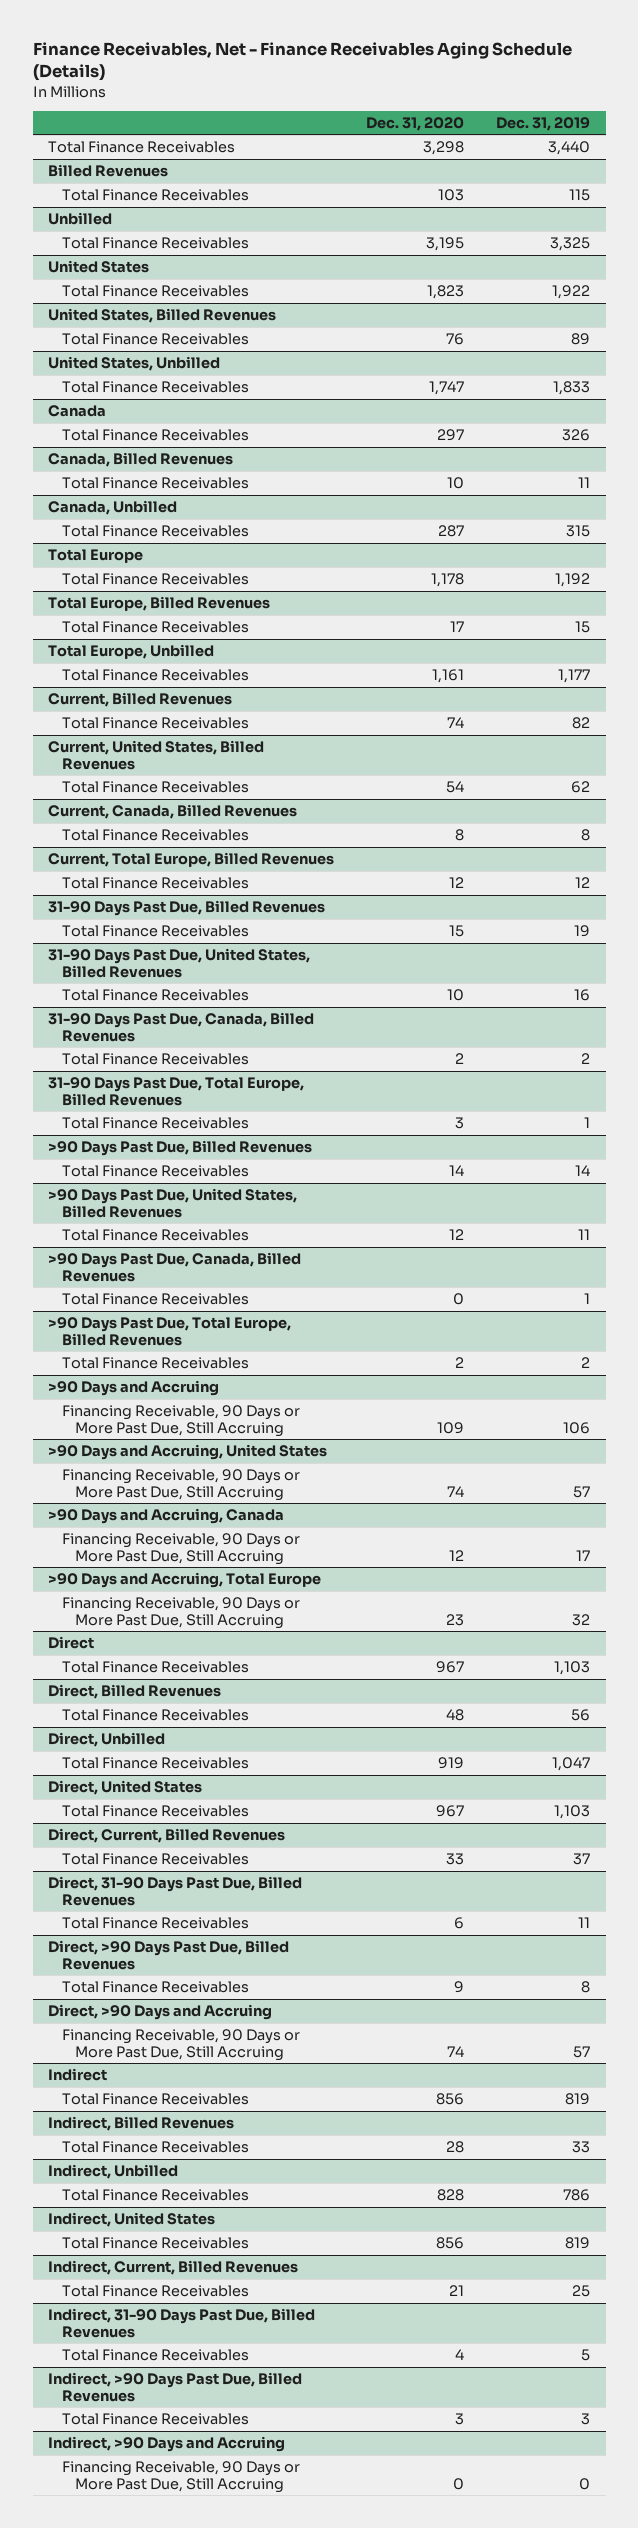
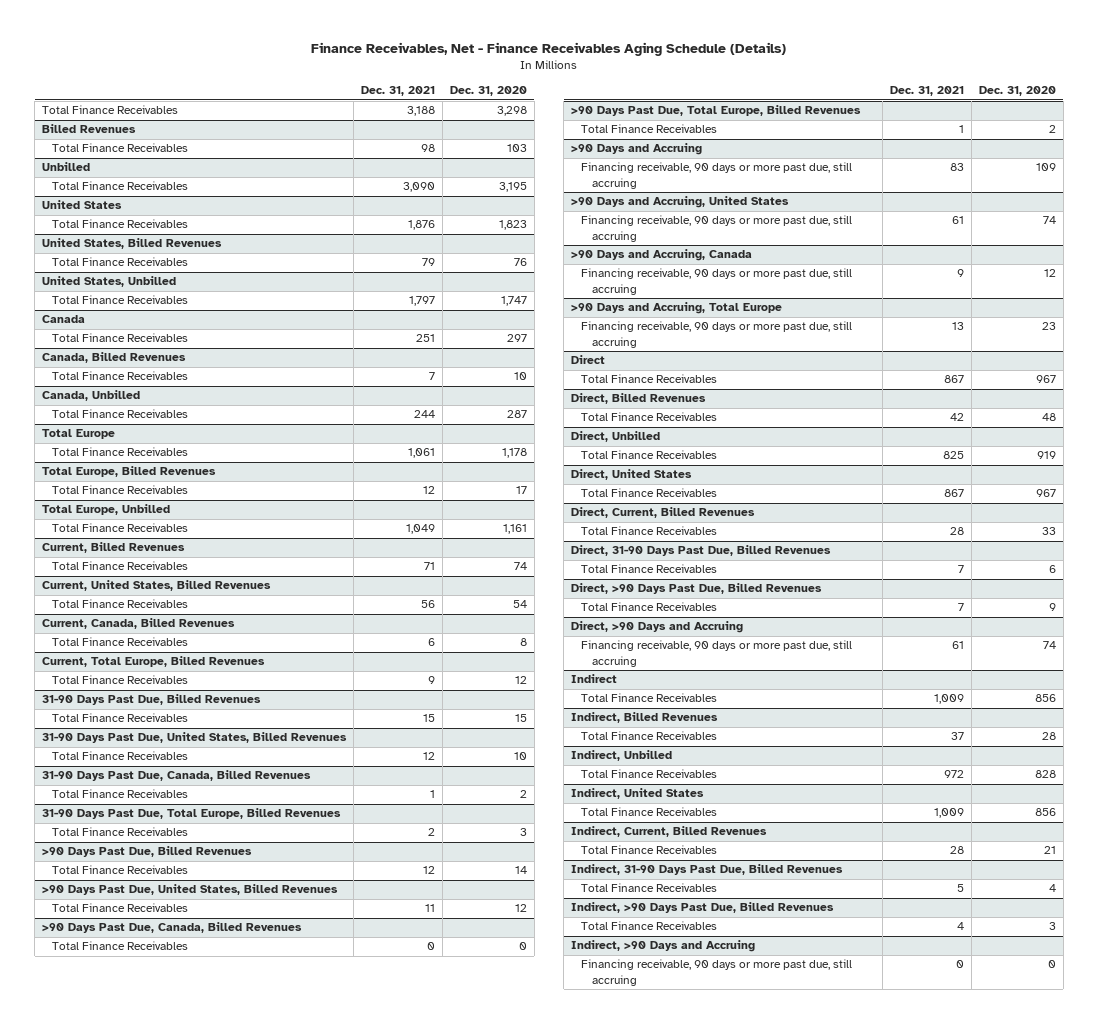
[495,116,590,131] Dec. 31, 2019 -> none
none -> [360,86,435,97] Dec. 31, 2021
[61,1405,300,1437] Financing Receivable, 90 Days or More Past Due, Still Accruing -> [581,162,853,189] Financing receivable, 90 days or more past due, still accruing
[61,1469,300,1501] Financing Receivable, 90 Days or More Past Due, Still Accruing -> [581,215,853,242] Financing receivable, 90 days or more past due, still accruing
[61,1533,300,1565] Financing Receivable, 90 Days or More Past Due, Still Accruing -> [581,268,853,295] Financing receivable, 90 days or more past due, still accruing
[61,1597,300,1629] Financing Receivable, 90 Days or More Past Due, Still Accruing -> [581,321,853,348] Financing receivable, 90 days or more past due, still accruing
[61,2029,300,2061] Financing Receivable, 90 Days or More Past Due, Still Accruing -> [581,640,853,667] Financing receivable, 90 days or more past due, still accruing
[61,2461,300,2493] Financing Receivable, 90 Days or More Past Due, Still Accruing -> [581,959,853,986] Financing receivable, 90 days or more past due, still accruing

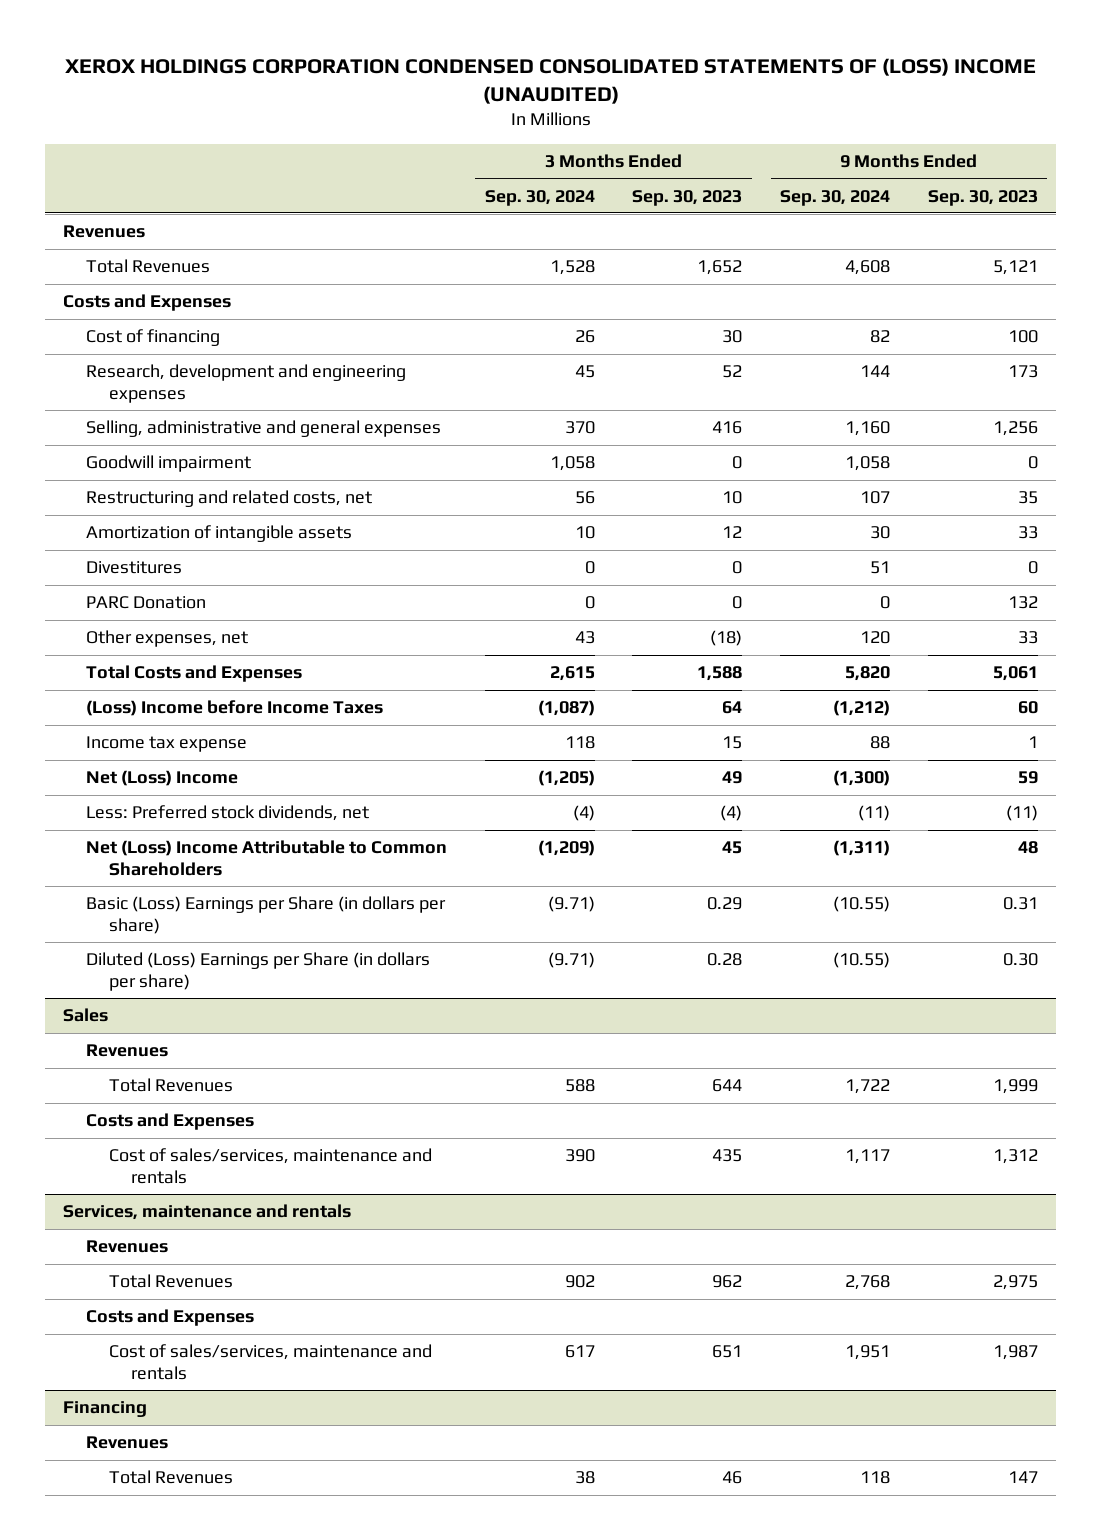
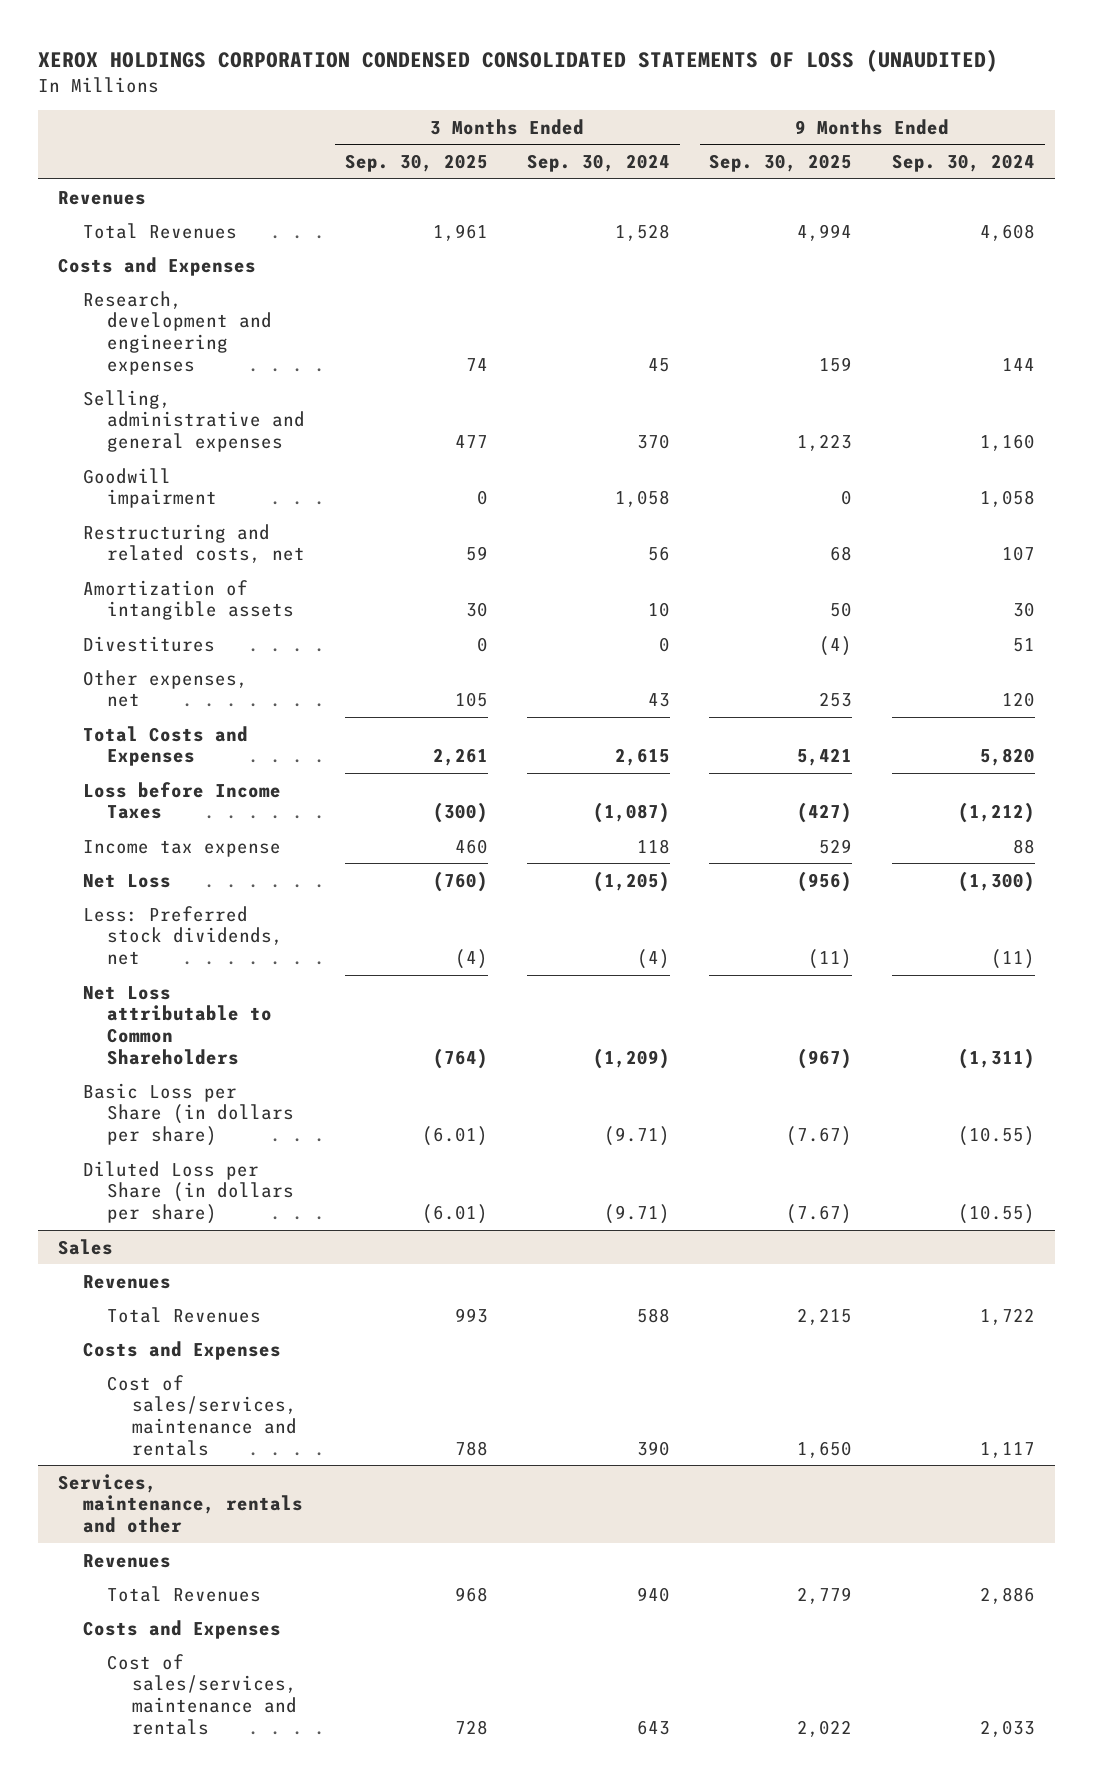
[64,57,1036,104] XEROX HOLDINGS CORPORATION CONDENSED CONSOLIDATED STATEMENTS OF (LOSS) INCOME (UNAUDITED) -> [38,48,999,72] XEROX HOLDINGS CORPORATION CONDENSED CONSOLIDATED STATEMENTS OF LOSS (UNAUDITED)
[632,189,743,206] Sep. 30, 2023 -> none
[927,189,1038,206] Sep. 30, 2023 -> none
none -> [344,154,488,173] Sep. 30, 2025
none -> [709,154,853,173] Sep. 30, 2025
[86,329,221,347] Cost of financing -> none
[86,596,207,610] PARC Donation -> none
[86,700,384,717] (Loss) Income before Income Taxes -> [82,781,281,820] Loss before Income Taxes
[86,770,239,787] Net (Loss) Income -> [82,873,171,888] Net Loss
[86,840,448,876] Net (Loss) Income Attributable to Common Shareholders -> [82,985,273,1065] Net Loss attributable to Common Shareholders
[86,896,447,934] Basic (Loss) Earnings per Share (in dollars per share) -> [82,1082,295,1146] Basic Loss per Share (in dollars per share)
[86,952,431,991] Diluted (Loss) Earnings per Share (in dollars per share) -> [82,1160,295,1224] Diluted Loss per Share (in dollars per share)
[63,1204,352,1221] Services, maintenance and rentals -> [57,1473,303,1533] Services, maintenance, rentals and other
[564,1275,595,1289] 902 -> [636,1586,670,1602] 940
[844,1275,890,1291] 2,768 -> [979,1586,1035,1604] 2,886
[63,1401,148,1418] Financing -> none
[86,1436,169,1450] Revenues -> none
[108,1470,233,1485] Total Revenues -> none
[564,1345,595,1359] 617 -> [636,1719,670,1735] 643
[844,1345,890,1361] 1,951 -> [979,1719,1035,1737] 2,033

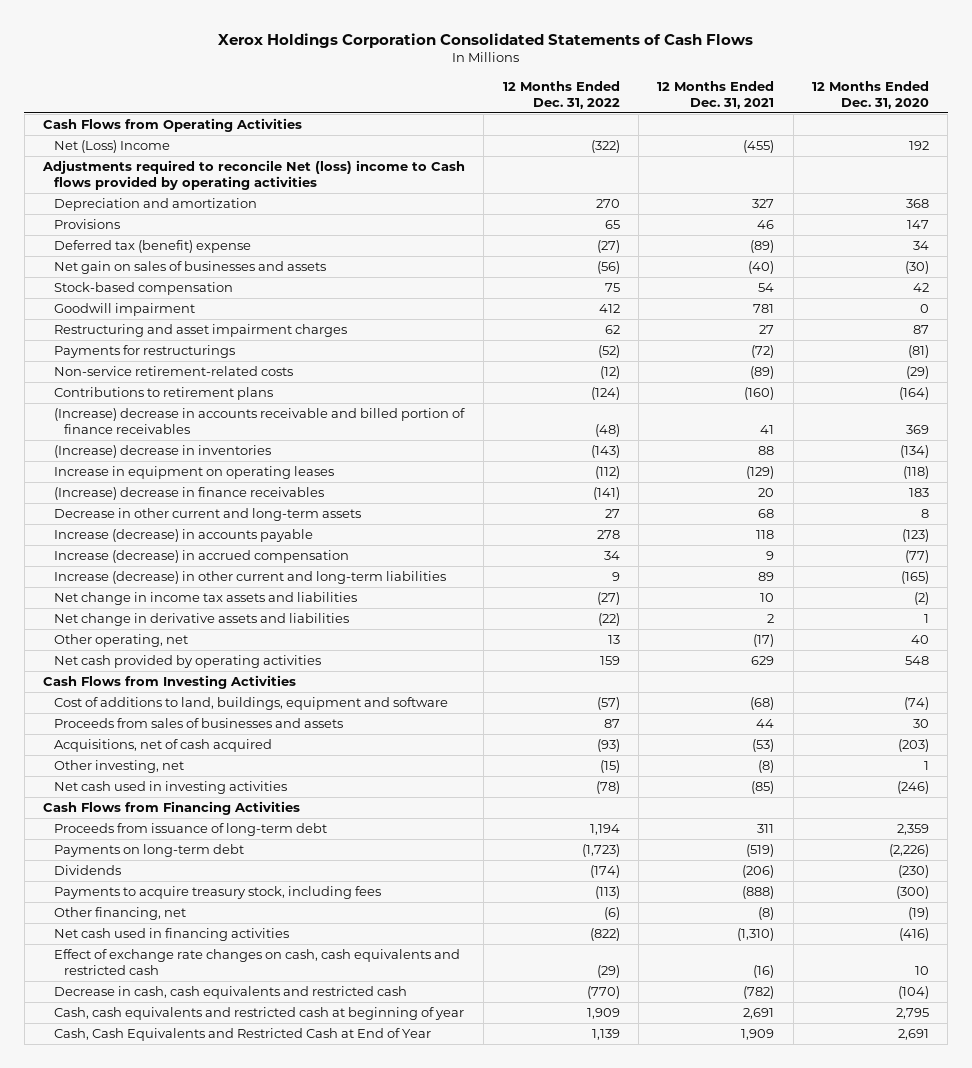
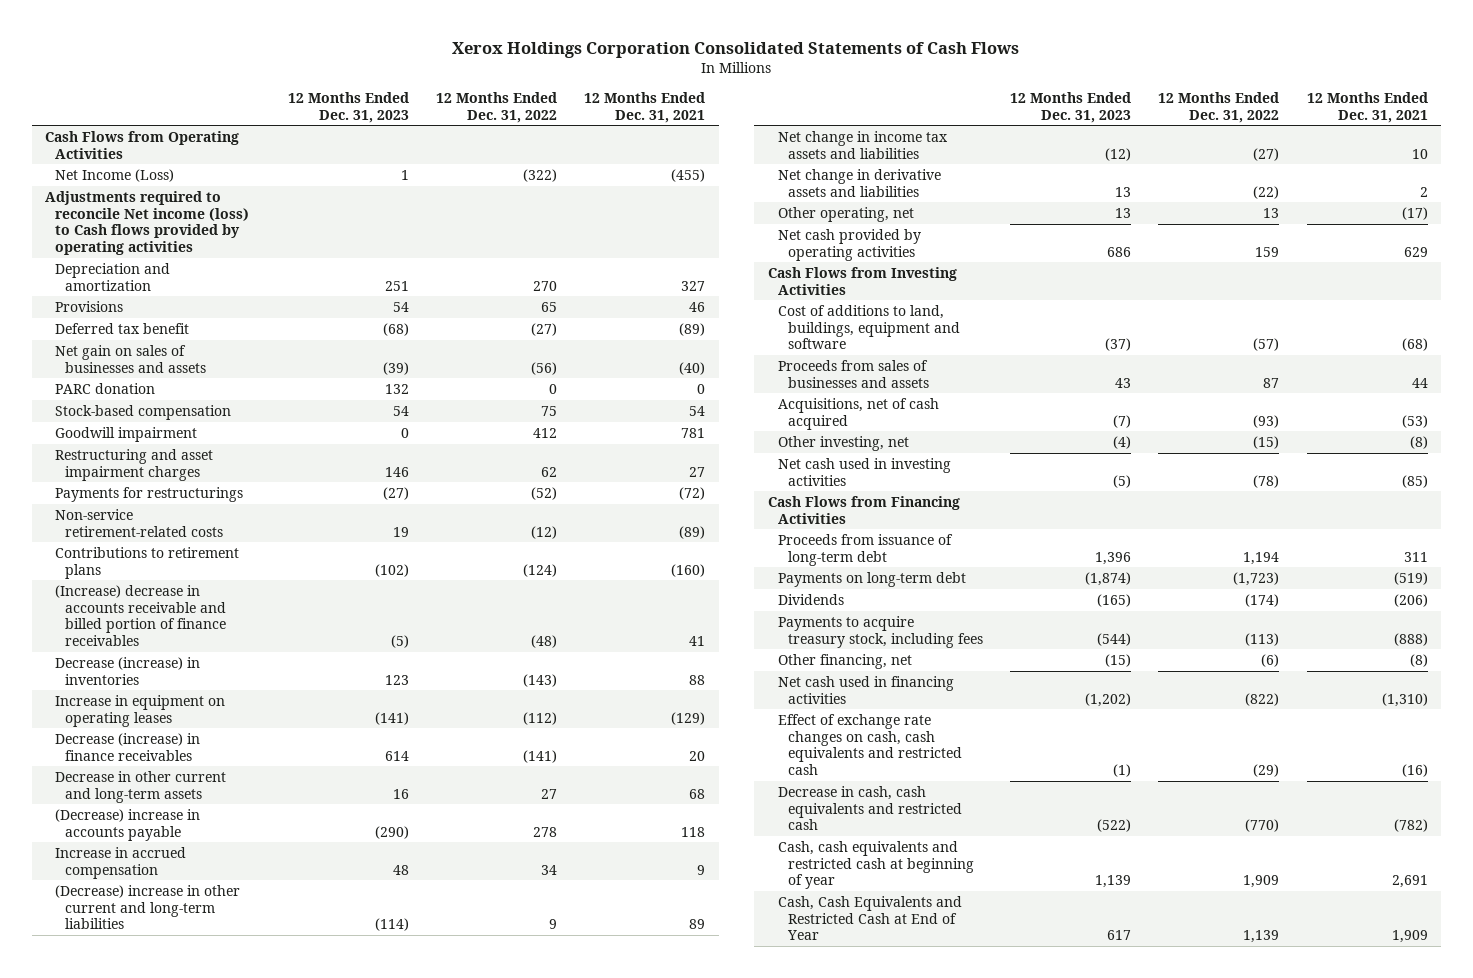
[812,80,930,109] 12 Months Ended Dec. 31, 2020 -> none
none -> [287,91,409,123] 12 Months Ended Dec. 31, 2023
[53,140,170,154] Net (Loss) Income -> [55,168,175,182] Net Income (Loss)
[41,160,465,191] Adjustments required to reconcile Net (loss) income to Cash flows provided by operating activities -> [45,190,250,256] Adjustments required to reconcile Net income (loss) to Cash flows provided by operating activities
[53,240,251,254] Deferred tax (benefit) expense -> [55,322,190,334] Deferred tax benefit
none -> [55,382,156,394] PARC donation
[53,445,271,459] (Increase) decrease in inventories -> [55,656,201,685] Decrease (increase) in inventories
[53,487,324,501] (Increase) decrease in finance receivables -> [55,732,201,761] Decrease (increase) in finance receivables
[53,529,313,543] Increase (decrease) in accounts payable -> [55,808,201,841] (Decrease) increase in accounts payable
[53,550,349,564] Increase (decrease) in accrued compensation -> [55,846,187,879] Increase in accrued compensation
[53,571,446,585] Increase (decrease) in other current and long-term liabilities -> [55,884,241,930] (Decrease) increase in other current and long-term liabilities

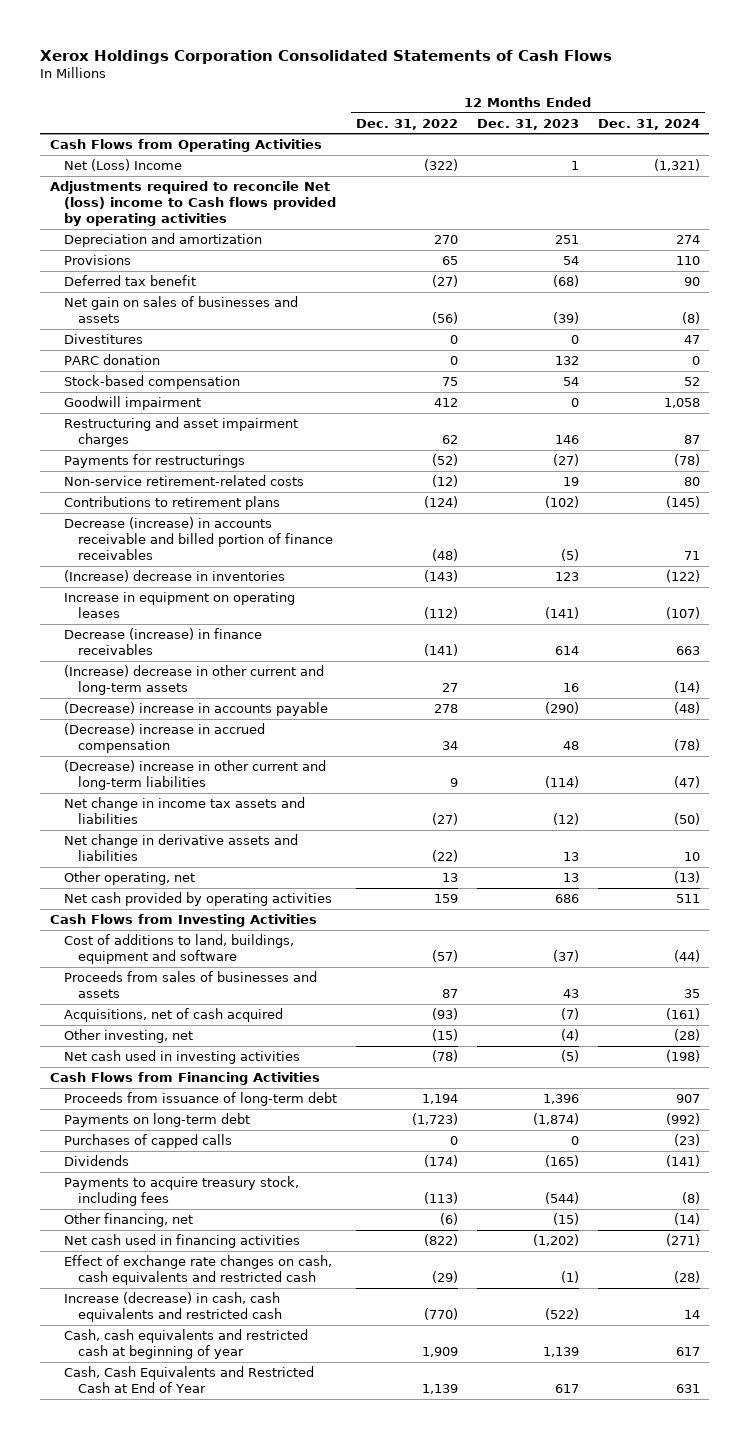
[584,91,706,123] 12 Months Ended Dec. 31, 2021 -> none
none -> [597,118,700,130] Dec. 31, 2024
[55,168,175,182] Net Income (Loss) -> [63,159,182,172] Net (Loss) Income
[45,190,250,256] Adjustments required to reconcile Net income (loss) to Cash flows provided by operating activities -> [49,181,336,226] Adjustments required to reconcile Net (loss) income to Cash flows provided by operating activities
none -> [63,334,143,345] Divestitures
[55,584,227,647] (Increase) decrease in accounts receivable and billed portion of finance receivables -> [63,517,333,560] Decrease (increase) in accounts receivable and billed portion of finance receivables
[55,656,201,685] Decrease (increase) in inventories -> [63,570,285,583] (Increase) decrease in inventories
[55,770,227,803] Decrease in other current and long-term assets -> [63,665,324,696] (Increase) decrease in other current and long-term assets
[55,846,187,879] Increase in accrued compensation -> [63,723,265,754] (Decrease) increase in accrued compensation
none -> [63,1134,232,1149] Purchases of capped calls
[777,785,962,831] Decrease in cash, cash equivalents and restricted cash -> [63,1292,282,1323] Increase (decrease) in cash, cash equivalents and restricted cash

